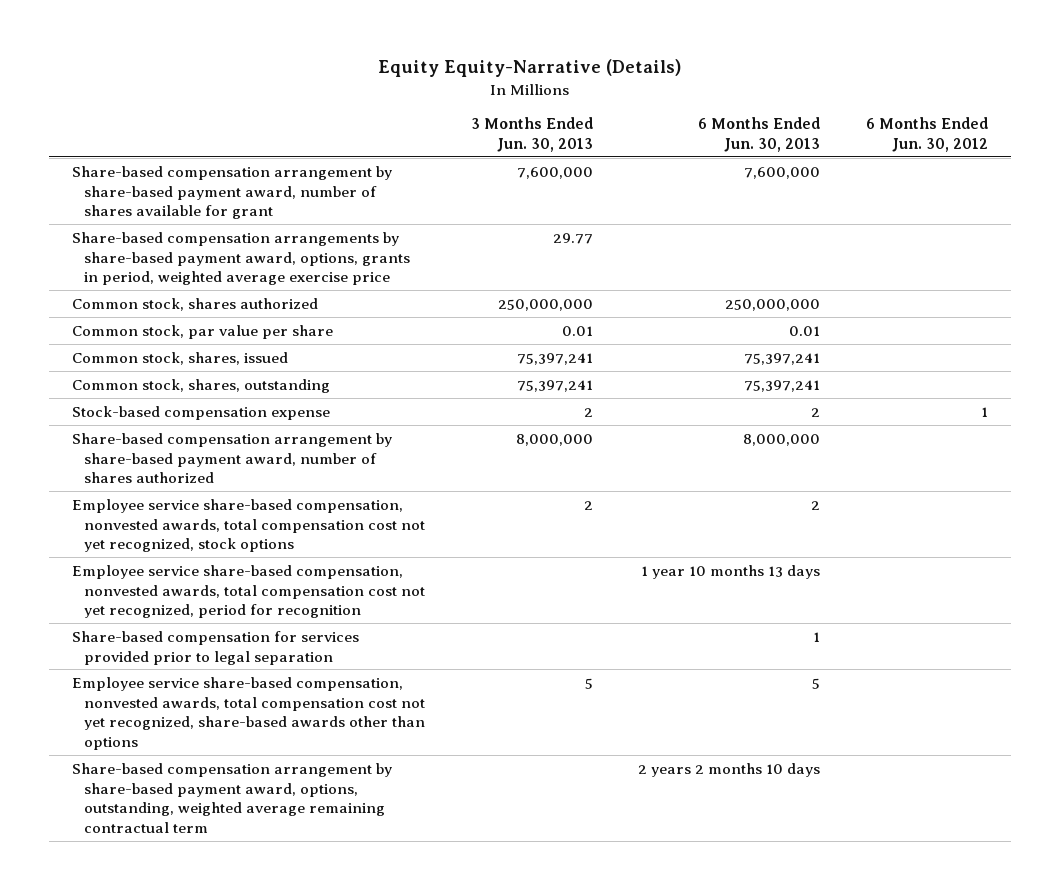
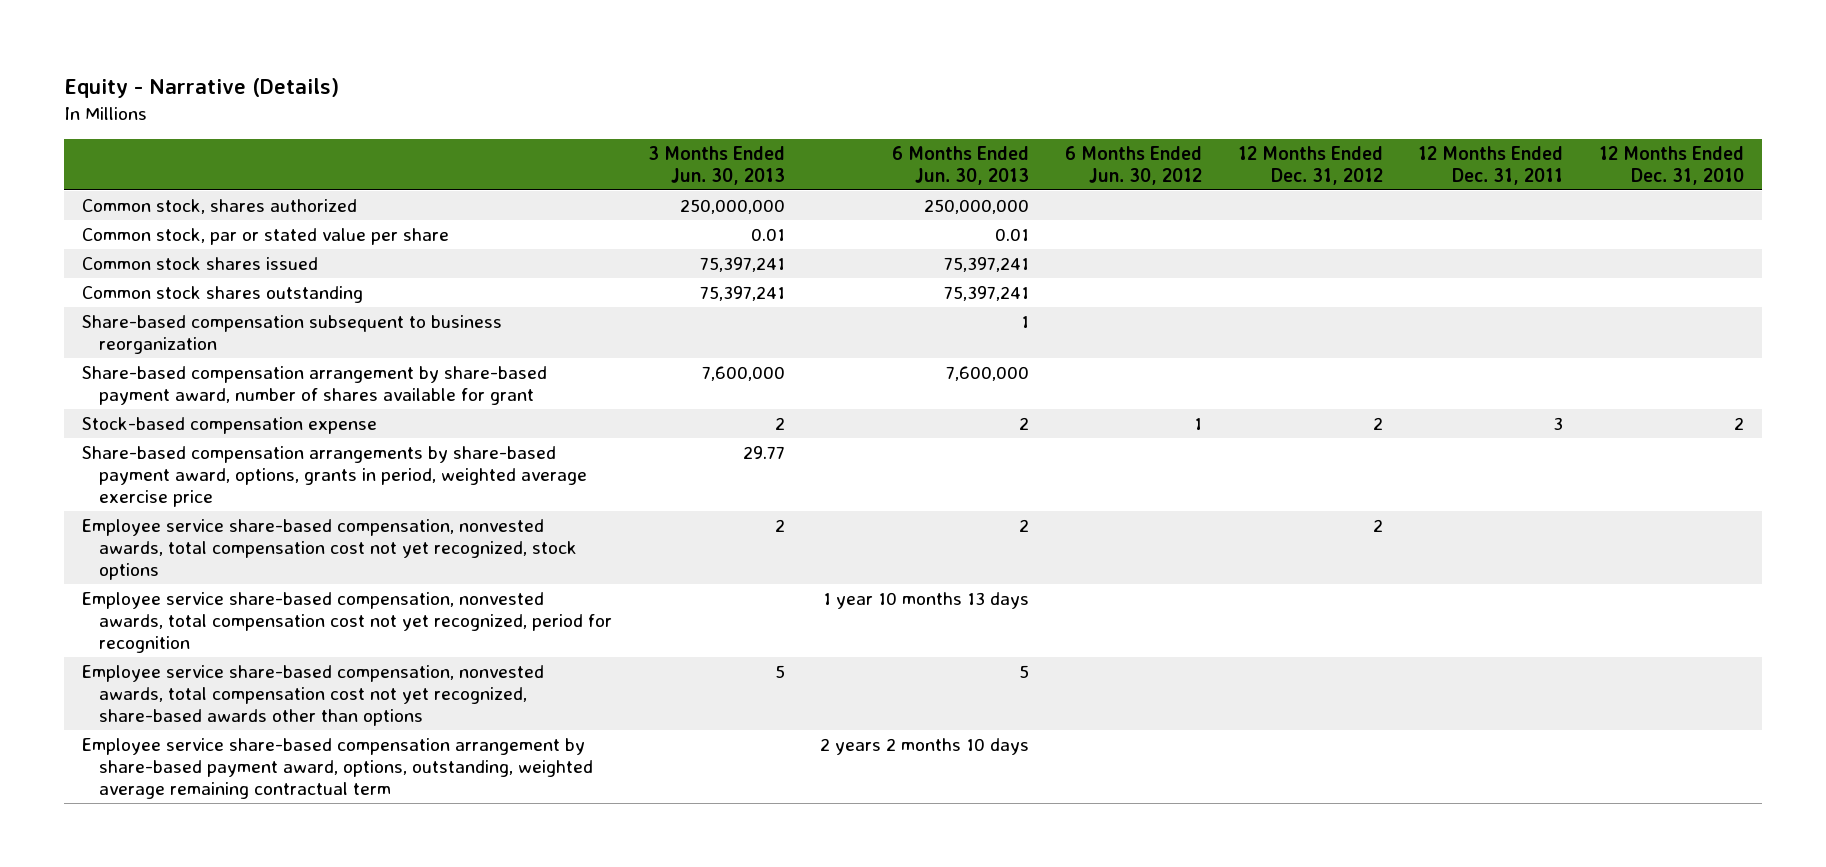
[377,59,681,78] Equity Equity-Narrative (Details) -> [63,77,339,98] Equity - Narrative (Details)
none -> [1237,145,1383,185] 12 Months Ended Dec. 31, 2012
none -> [1418,145,1564,185] 12 Months Ended Dec. 31, 2011
none -> [1599,145,1745,185] 12 Months Ended Dec. 31, 2010
[71,324,333,339] Common stock, par value per share -> [81,228,449,246] Common stock, par or stated value per share
[71,351,288,365] Common stock, shares, issued -> [81,257,318,271] Common stock shares issued
[71,378,330,393] Common stock, shares, outstanding -> [81,286,363,304] Common stock shares outstanding
none -> [81,315,502,355] Share-based compensation subsequent to business reorganization
[71,165,392,220] Share-based compensation arrangement by share-based payment award, number of shares available for grant -> [81,366,547,406] Share-based compensation arrangement by share-based payment award, number of shares available for grant
[71,432,392,484] Share-based compensation arrangement by share-based payment award, number of shares authorized -> none
[71,231,411,286] Share-based compensation arrangements by share-based payment award, options, grants in period, weighted average exercise price -> [81,446,587,508] Share-based compensation arrangements by share-based payment award, options, grants in period, weighted average exercise price
[71,630,359,665] Share-based compensation for services provided prior to legal separation -> none
[71,762,392,834] Share-based compensation arrangement by share-based payment award, options, outstanding, weighted average remaining contractual term -> [81,738,593,800] Employee service share-based compensation arrangement by share-based payment award, options, outstanding, weighted average remaining contractual term

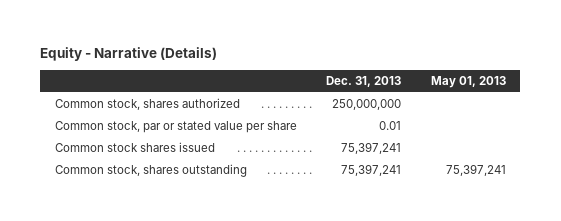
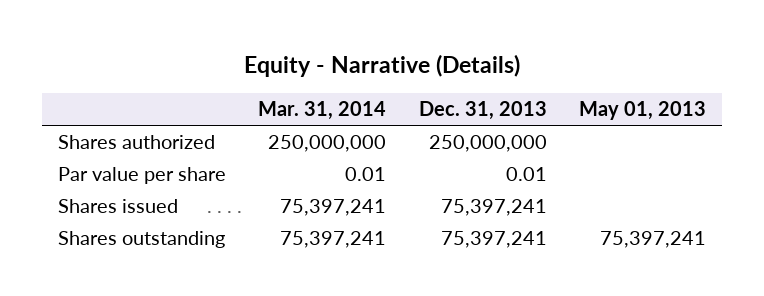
none -> [258,101,387,121] Mar. 31, 2014
[54,98,240,111] Common stock, shares authorized -> [58,135,216,150] Shares authorized
[54,121,297,134] Common stock, par or stated value per share -> [58,167,227,185] Par value per share
[54,142,215,153] Common stock shares issued -> [58,199,179,214] Shares issued
[54,164,247,178] Common stock, shares outstanding -> [58,231,226,249] Shares outstanding

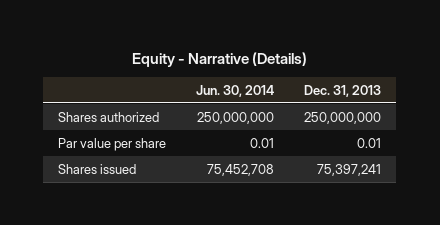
[258,101,387,121] Mar. 31, 2014 -> none
[578,101,706,121] May 01, 2013 -> none
none -> [196,84,275,97] Jun. 30, 2014
[58,231,226,249] Shares outstanding -> none

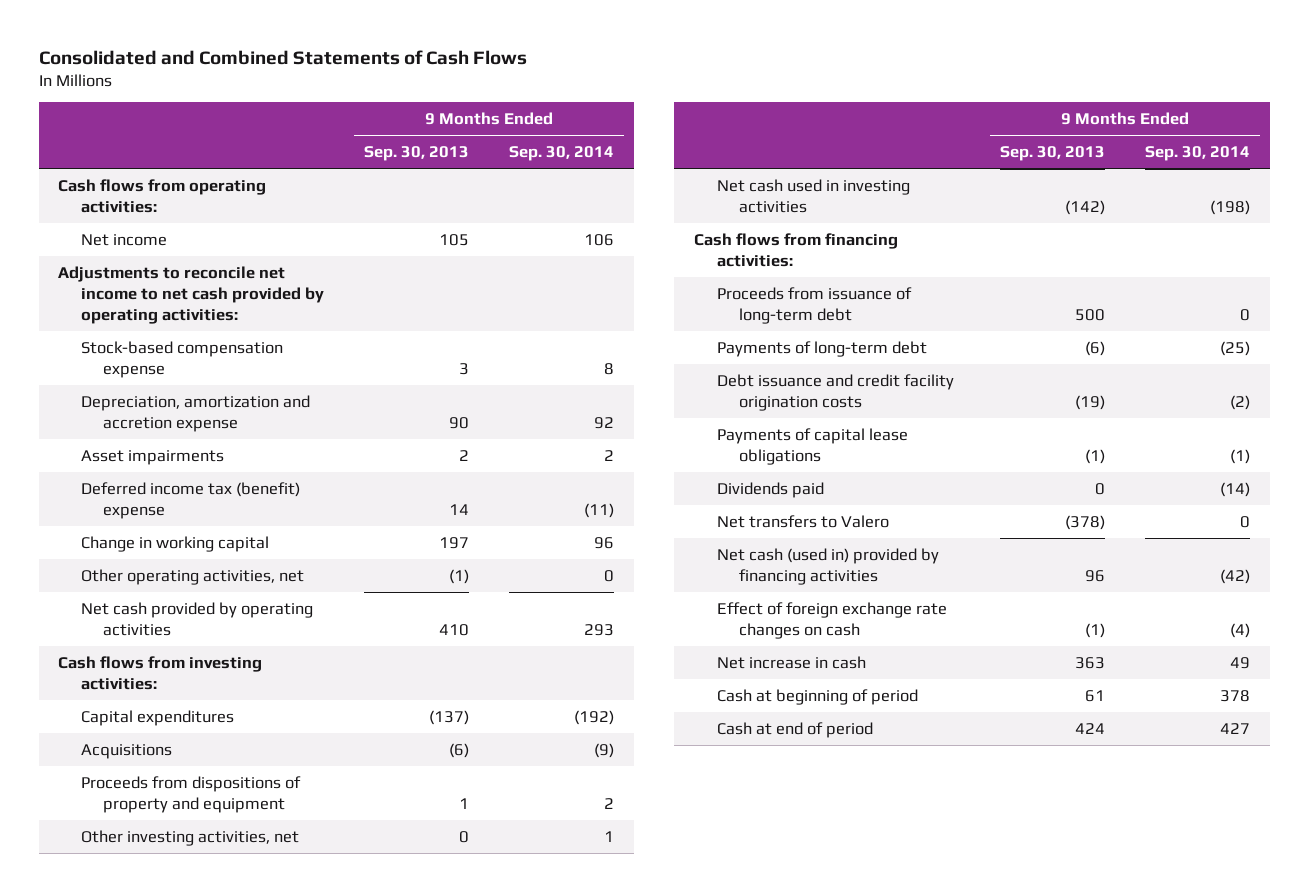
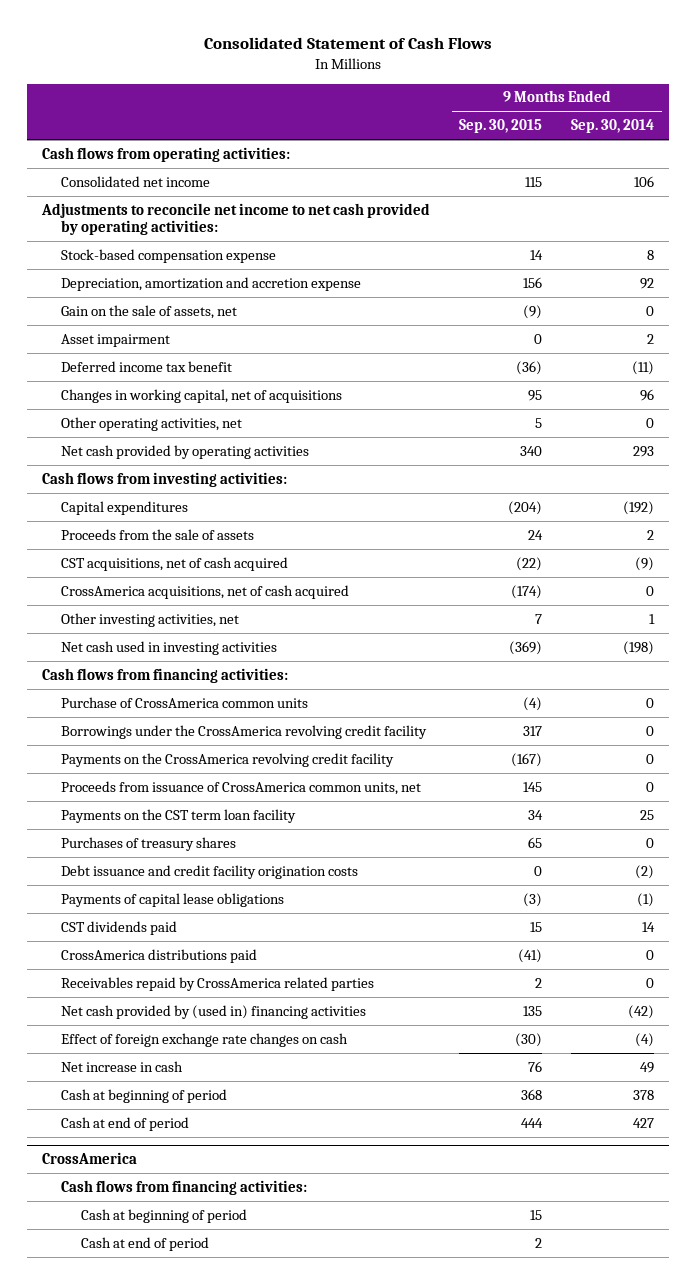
[38,49,527,65] Consolidated and Combined Statements of Cash Flows -> [203,37,492,50] Consolidated Statement of Cash Flows
[363,146,469,162] Sep. 30, 2013 -> none
none -> [458,119,542,134] Sep. 30, 2015
[80,233,167,246] Net income -> [61,175,211,187] Consolidated net income
none -> [61,304,238,319] Gain on the sale of assets, net
[80,449,224,465] Asset impairments -> [61,333,171,347] Asset impairment
[80,481,300,520] Deferred income tax (benefit) expense -> [61,360,233,372] Deferred income tax benefit
[80,535,269,552] Change in working capital -> [61,388,343,403] Changes in working capital, net of acquisitions
[80,775,301,814] Proceeds from dispositions of property and equipment -> none
none -> [61,528,255,540] Proceeds from the sale of assets
[80,743,172,759] Acquisitions -> [61,556,289,571] CST acquisitions, net of cash acquired
none -> [61,584,350,599] CrossAmerica acquisitions, net of cash acquired
[716,286,912,325] Proceeds from issuance of long-term debt -> none
none -> [61,696,309,708] Purchase of CrossAmerica common units
none -> [61,724,428,739] Borrowings under the CrossAmerica revolving credit facility
none -> [61,752,395,767] Payments on the CrossAmerica revolving credit facility
none -> [61,780,422,795] Proceeds from issuance of CrossAmerica common units, net
[716,340,927,357] Payments of long-term debt -> [61,808,297,823] Payments on the CST term loan facility
[1219,340,1250,356] (25) -> [640,809,655,820] 25
none -> [61,836,237,851] Purchases of treasury shares
[716,514,889,528] Net transfers to Valero -> none
[716,481,824,498] Dividends paid -> [61,920,178,935] CST dividends paid
[1219,481,1250,497] (14) -> [642,921,656,932] 14
none -> [61,948,258,963] CrossAmerica distributions paid
none -> [61,976,375,991] Receivables repaid by CrossAmerica related parties
[716,547,939,586] Net cash (used in) provided by financing activities -> [61,1004,367,1019] Net cash provided by (used in) financing activities
none -> [41,1152,137,1165] CrossAmerica
none -> [61,1179,308,1195] Cash flows from financing activities:
none -> [81,1208,248,1223] Cash at beginning of period
none -> [81,1236,210,1251] Cash at end of period

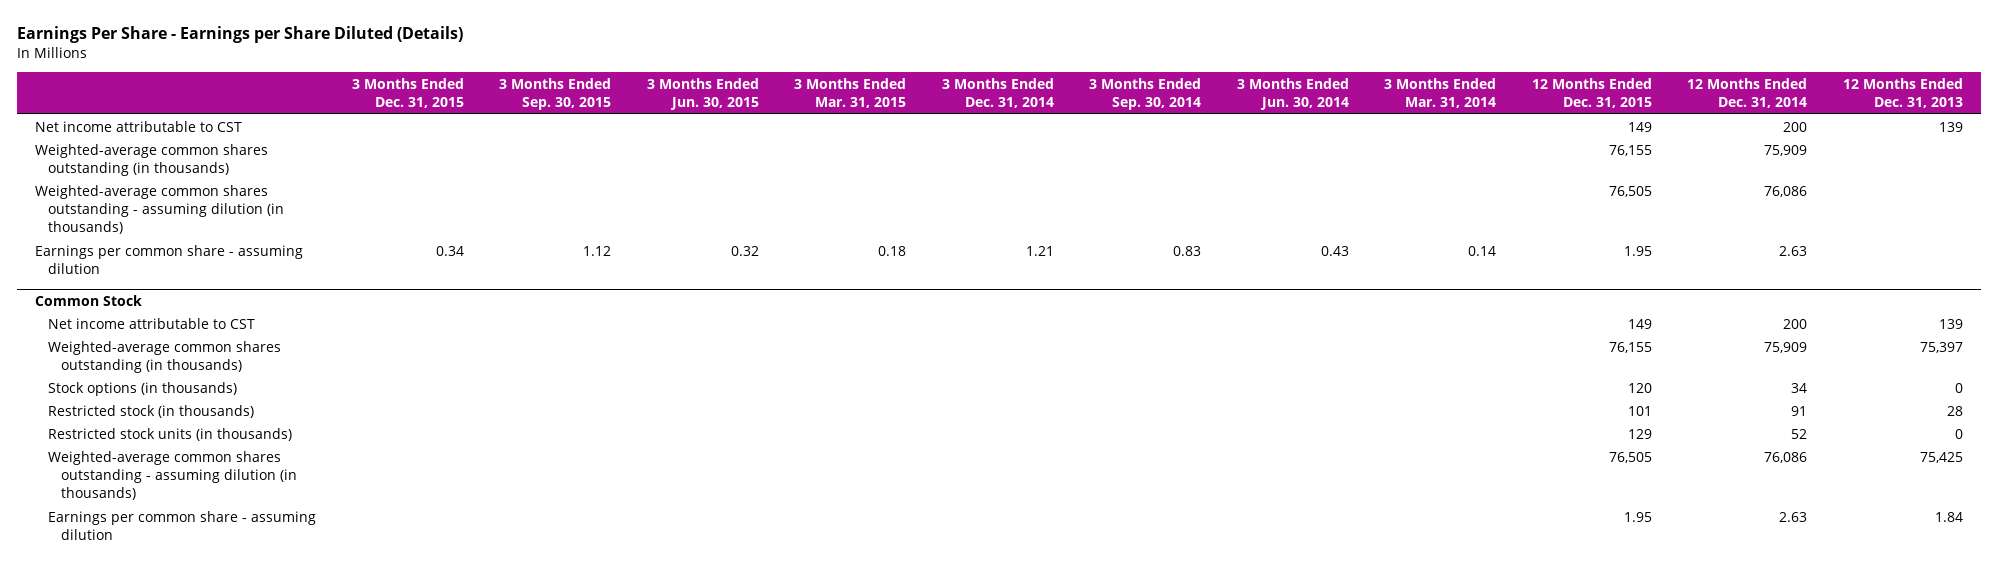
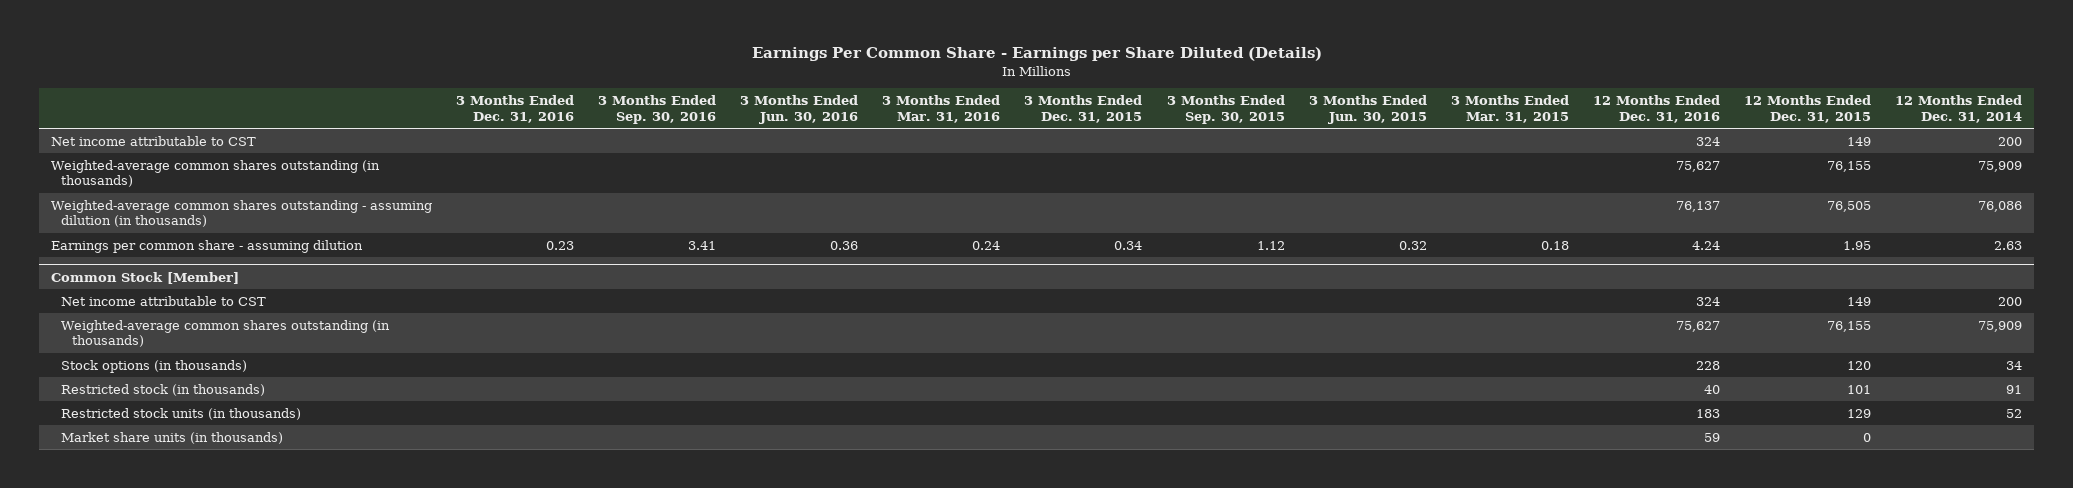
[17,26,464,44] Earnings Per Share - Earnings per Share Diluted (Details) -> [751,47,1322,62] Earnings Per Common Share - Earnings per Share Diluted (Details)
[941,77,1054,108] 3 Months Ended Dec. 31, 2014 -> none
[1089,77,1202,110] 3 Months Ended Sep. 30, 2014 -> none
[1236,77,1349,110] 3 Months Ended Jun. 30, 2014 -> none
[1384,77,1497,108] 3 Months Ended Mar. 31, 2014 -> none
[1842,77,1963,108] 12 Months Ended Dec. 31, 2013 -> none
none -> [455,95,574,123] 3 Months Ended Dec. 31, 2016
none -> [597,95,716,124] 3 Months Ended Sep. 30, 2016
none -> [740,95,859,124] 3 Months Ended Jun. 30, 2016
none -> [882,95,1001,123] 3 Months Ended Mar. 31, 2016
none -> [1593,95,1721,123] 12 Months Ended Dec. 31, 2016
[35,294,143,306] Common Stock -> [50,271,239,284] Common Stock [Member]
[48,450,298,500] Weighted-average common shares outstanding - assuming dilution (in thousands) -> none
[48,510,317,540] Earnings per common share - assuming dilution -> none
none -> [61,431,284,444] Market share units (in thousands)

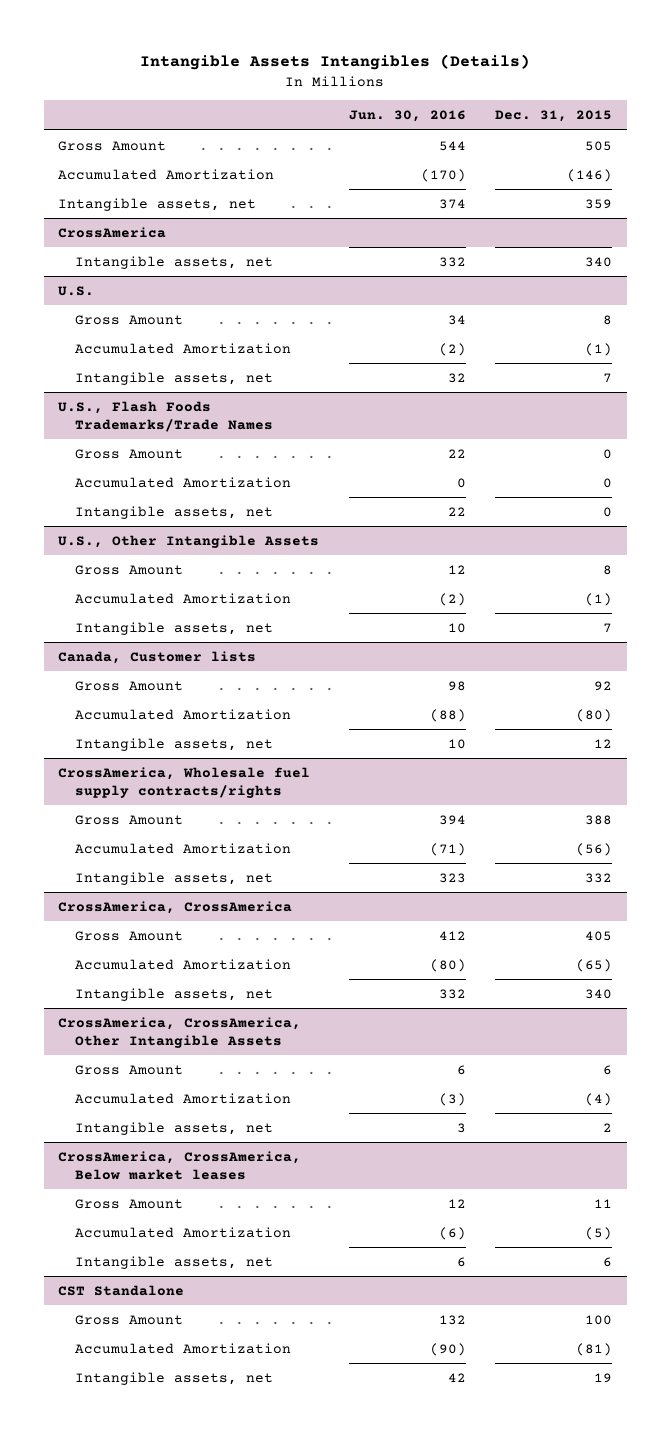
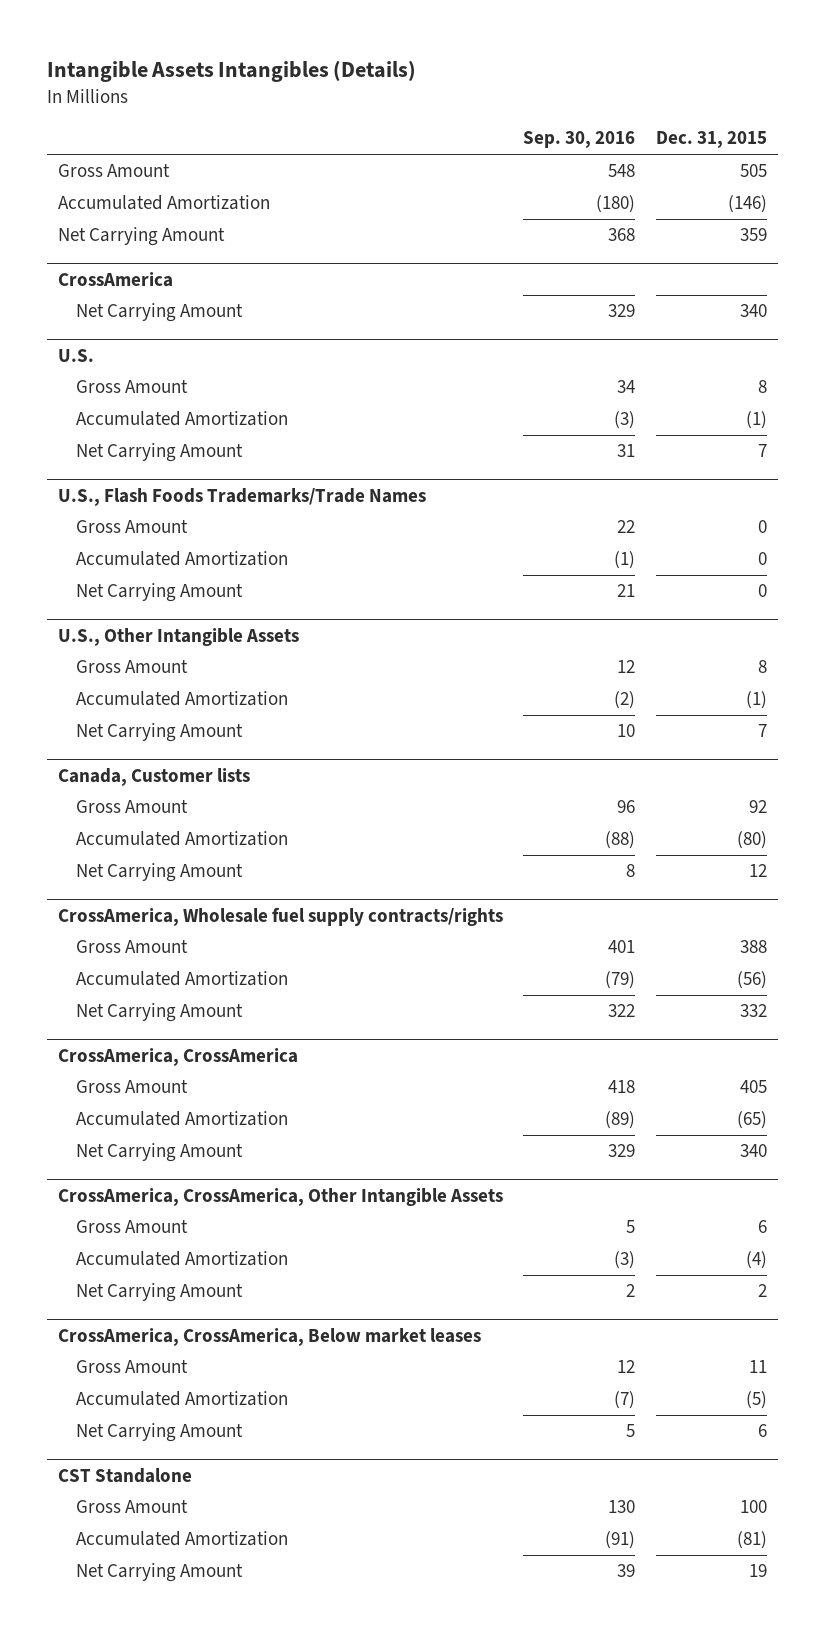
[348,110,466,123] Jun. 30, 2016 -> none
none -> [523,131,636,149] Sep. 30, 2016
[58,197,257,211] Intangible assets, net -> [57,227,225,247] Net Carrying Amount
[74,255,273,269] Intangible assets, net -> [75,303,243,323] Net Carrying Amount
[74,371,273,385] Intangible assets, net -> [75,443,243,463] Net Carrying Amount
[74,505,273,519] Intangible assets, net -> [75,583,243,603] Net Carrying Amount
[74,621,273,635] Intangible assets, net -> [75,723,243,743] Net Carrying Amount
[74,737,273,751] Intangible assets, net -> [75,863,243,883] Net Carrying Amount
[74,871,273,885] Intangible assets, net -> [75,1003,243,1023] Net Carrying Amount
[74,987,273,1001] Intangible assets, net -> [75,1143,243,1163] Net Carrying Amount
[74,1121,273,1135] Intangible assets, net -> [75,1283,243,1303] Net Carrying Amount
[74,1255,273,1269] Intangible assets, net -> [75,1423,243,1443] Net Carrying Amount
[74,1371,273,1385] Intangible assets, net -> [75,1563,243,1583] Net Carrying Amount

